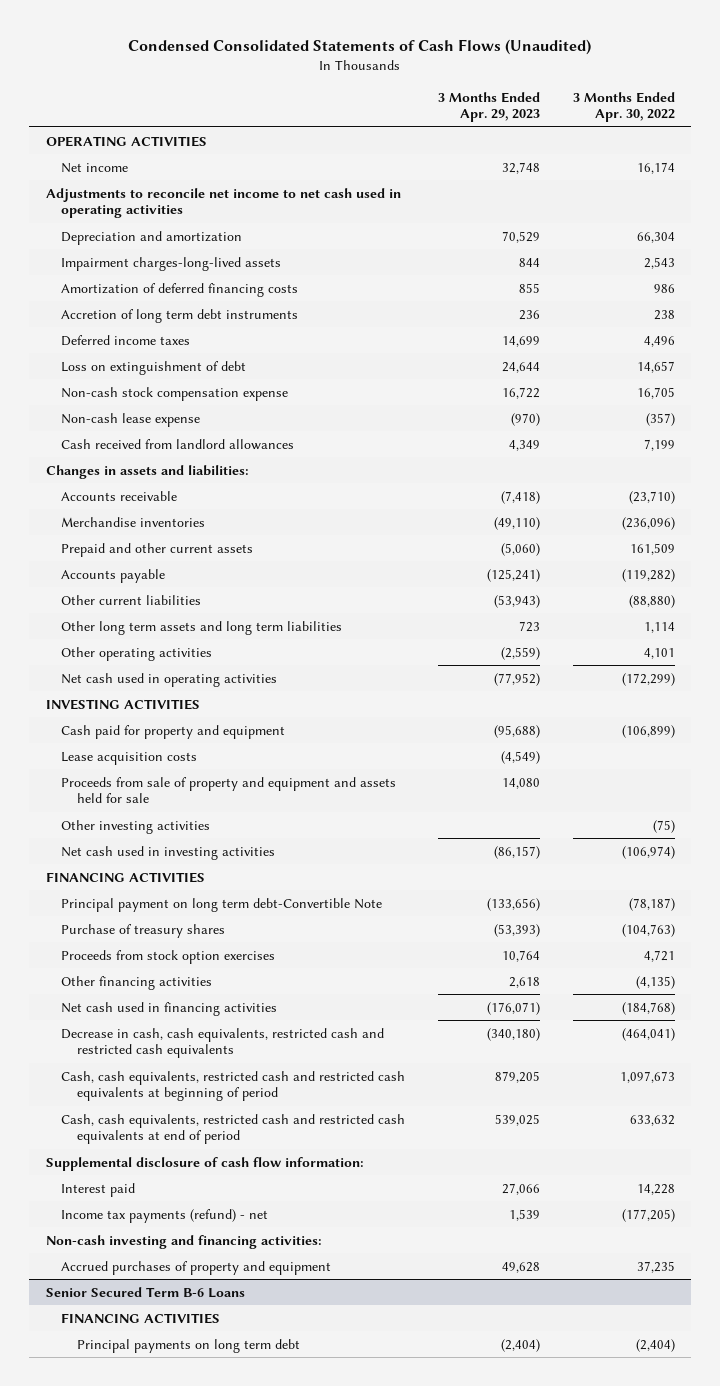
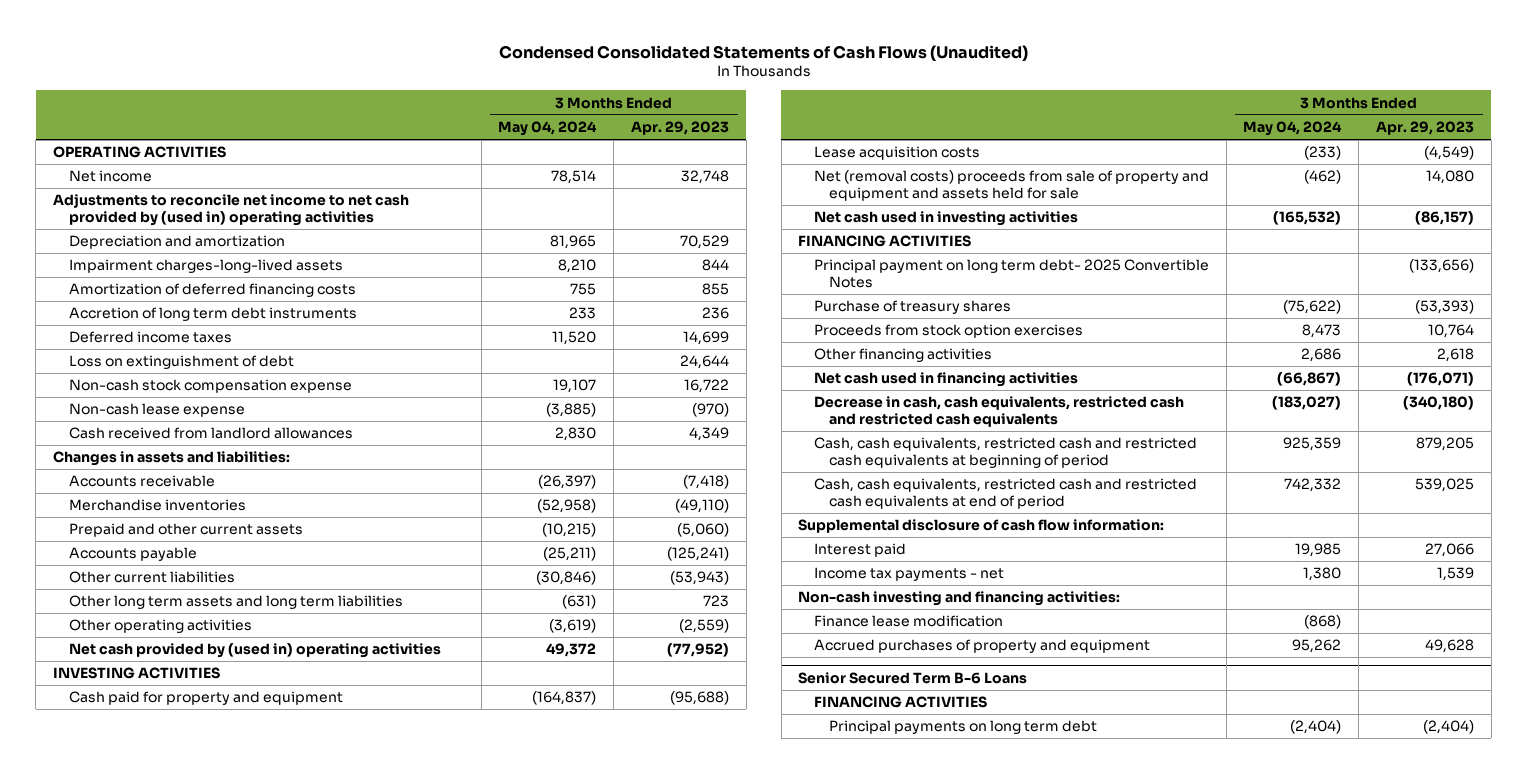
[572,91,675,122] 3 Months Ended Apr. 30, 2022 -> none
none -> [498,120,598,136] May 04, 2024
[45,187,401,219] Adjustments to reconcile net income to net cash used in operating activities -> [53,194,410,226] Adjustments to reconcile net income to net cash provided by (used in) operating activities
[61,672,278,687] Net cash used in operating activities -> [68,643,441,659] Net cash provided by (used in) operating activities
[61,819,211,834] Other investing activities -> none
[61,776,397,804] Proceeds from sale of property and equipment and assets held for sale -> [813,170,1209,201] Net (removal costs) proceeds from sale of property and equipment and assets held for sale
[61,897,383,912] Principal payment on long term debt-Convertible Note -> [813,259,1209,288] Principal payment on long term debt- 2025 Convertible Notes
[61,1208,269,1223] Income tax payments (refund) - net -> [813,567,1004,582] Income tax payments - net
none -> [813,615,1003,628] Finance lease modification

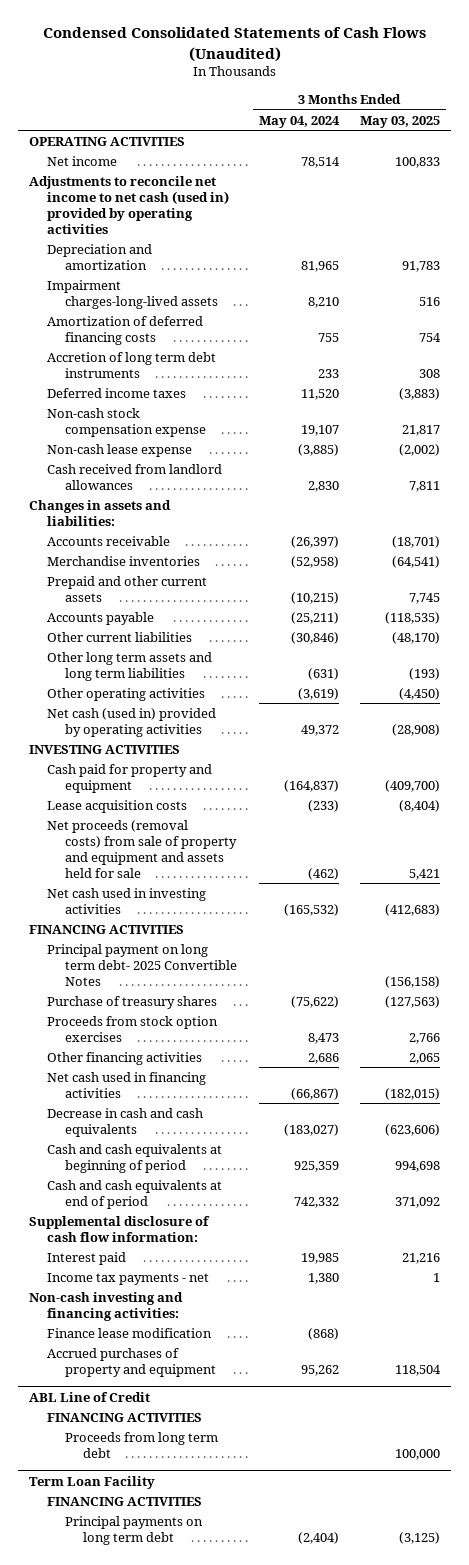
[630,120,729,135] Apr. 29, 2023 -> none
none -> [360,115,441,128] May 03, 2025
[53,194,410,226] Adjustments to reconcile net income to net cash provided by (used in) operating activities -> [28,175,229,234] Adjustments to reconcile net income to net cash (used in) provided by operating activities
[68,355,294,370] Loss on extinguishment of debt -> none
[68,643,441,659] Net cash provided by (used in) operating activities -> [46,707,216,737] Net cash (used in) provided by operating activities
[813,170,1209,201] Net (removal costs) proceeds from sale of property and equipment and assets held for sale -> [46,819,237,878] Net proceeds (removal costs) from sale of property and equipment and assets held for sale
[813,396,1184,427] Decrease in cash, cash equivalents, restricted cash and restricted cash equivalents -> [46,1107,203,1137] Decrease in cash and cash equivalents
[813,437,1197,468] Cash, cash equivalents, restricted cash and restricted cash equivalents at beginning of period -> [46,1143,222,1173] Cash and cash equivalents at beginning of period
[813,478,1197,509] Cash, cash equivalents, restricted cash and restricted cash equivalents at end of period -> [46,1179,222,1209] Cash and cash equivalents at end of period
[798,671,1028,684] Senior Secured Term B-6 Loans -> none
none -> [28,1391,150,1402] ABL Line of Credit
none -> [64,1431,218,1458] Proceeds from long term debt
none -> [28,1475,155,1489] Term Loan Facility
none -> [46,1496,202,1506] FINANCING ACTIVITIES

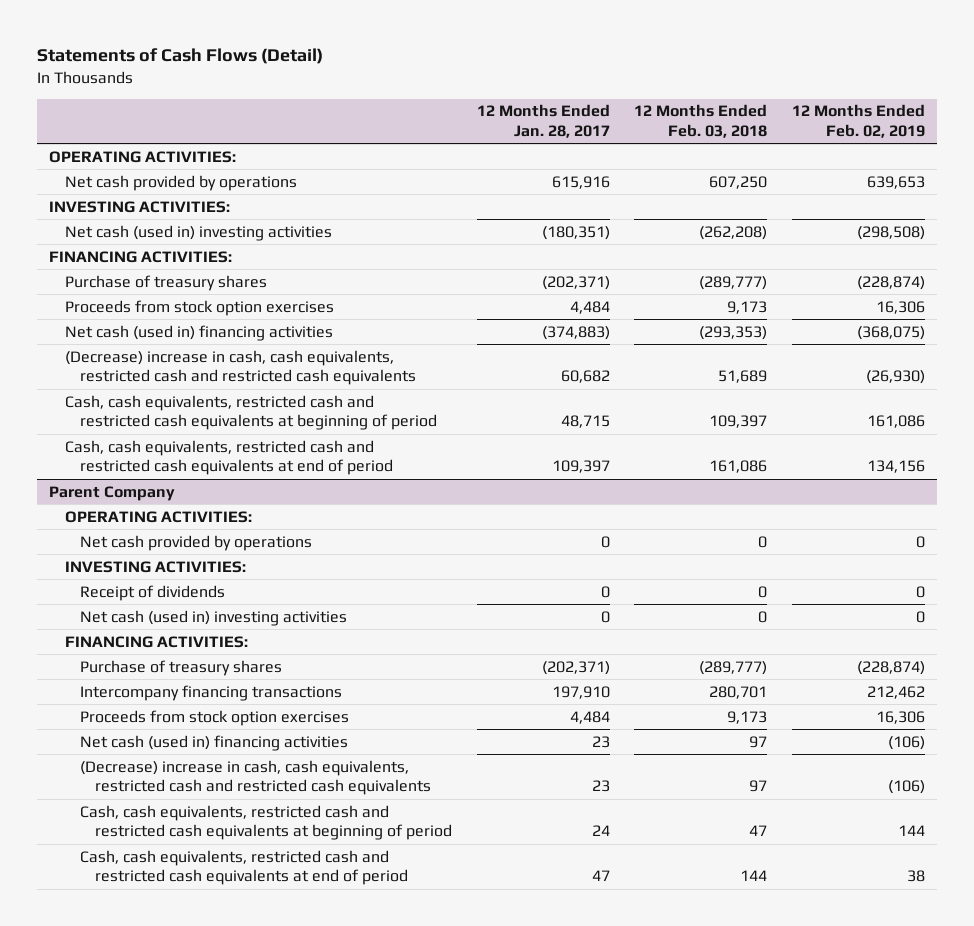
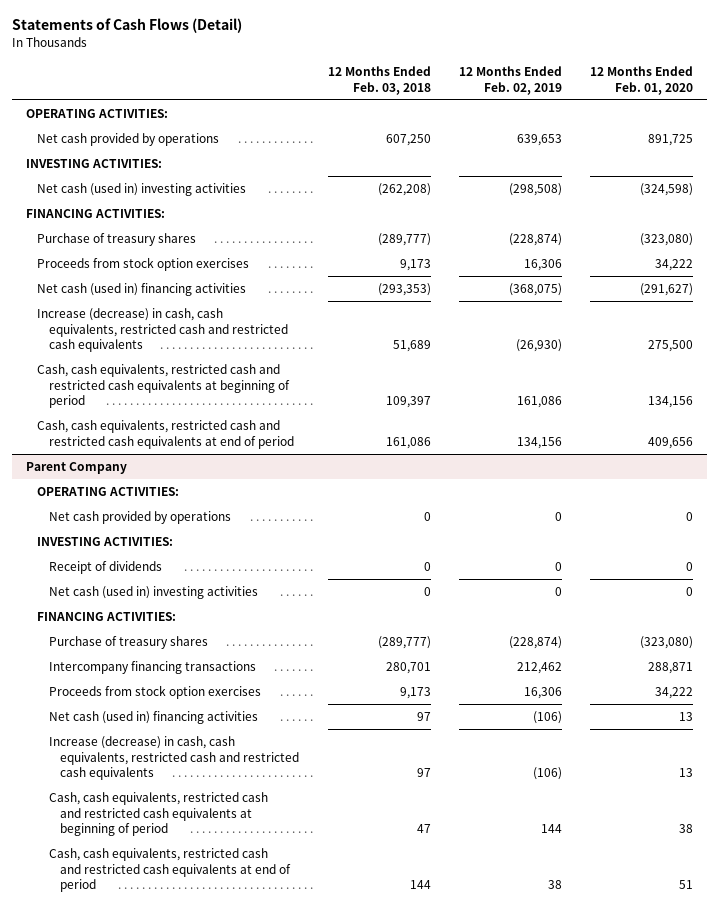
[476,104,610,138] 12 Months Ended Jan. 28, 2017 -> none
none -> [590,66,694,95] 12 Months Ended Feb. 01, 2020
[64,349,417,386] (Decrease) increase in cash, cash equivalents, restricted cash and restricted cash equivalents -> [37,308,288,353] Increase (decrease) in cash, cash equivalents, restricted cash and restricted cash equivalents
[80,759,432,796] (Decrease) increase in cash, cash equivalents, restricted cash and restricted cash equivalents -> [48,736,300,781] Increase (decrease) in cash, cash equivalents, restricted cash and restricted cash equivalents

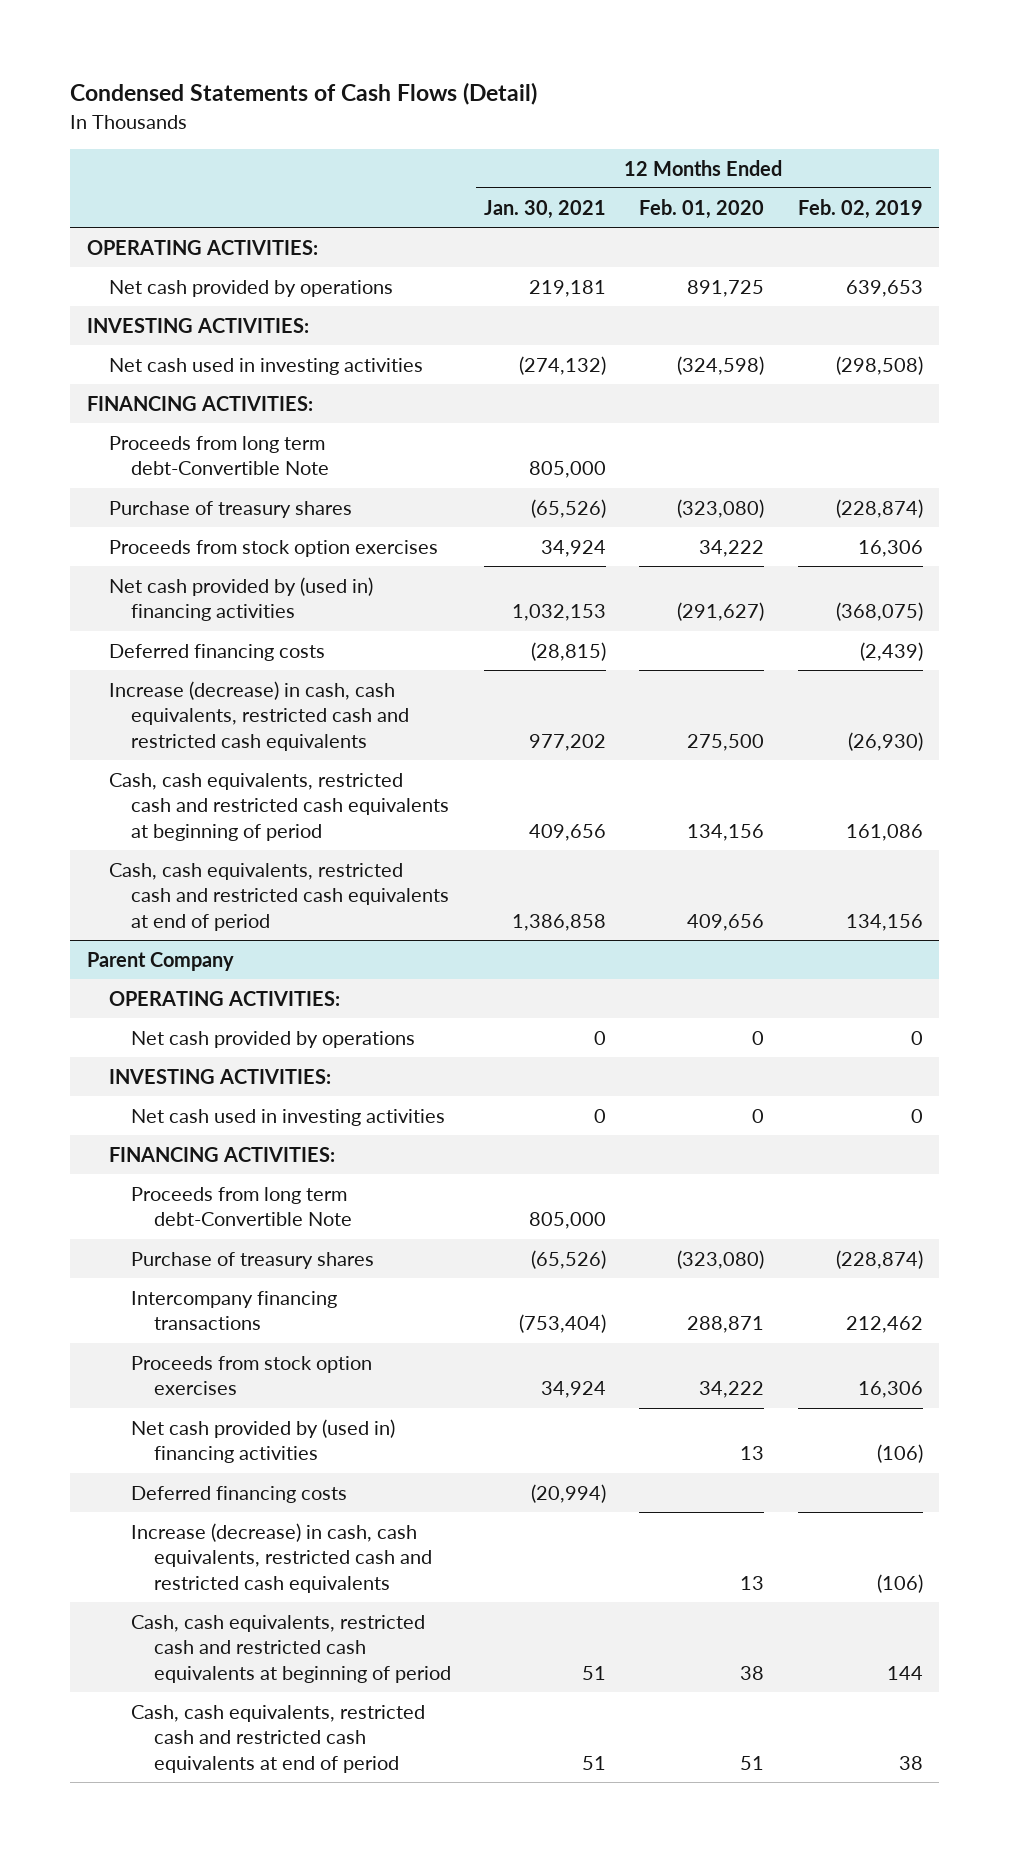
[11,18,242,34] Statements of Cash Flows (Detail) -> [70,82,538,106] Condensed Statements of Cash Flows (Detail)
[327,66,431,95] 12 Months Ended Feb. 03, 2018 -> none
none -> [483,199,606,219] Jan. 30, 2021
[37,183,247,197] Net cash (used in) investing activities -> [109,357,424,375] Net cash used in investing activities
none -> [109,435,330,476] Proceeds from long term debt-Convertible Note
[37,283,247,297] Net cash (used in) financing activities -> [109,576,374,622] Net cash provided by (used in) financing activities
none -> [109,643,326,661] Deferred financing costs
[48,561,162,575] Receipt of dividends -> none
[48,586,258,600] Net cash (used in) investing activities -> [131,1108,446,1126] Net cash used in investing activities
none -> [131,1186,352,1227] Proceeds from long term debt-Convertible Note
[48,711,258,725] Net cash (used in) financing activities -> [131,1418,396,1464] Net cash provided by (used in) financing activities
none -> [131,1485,348,1503] Deferred financing costs

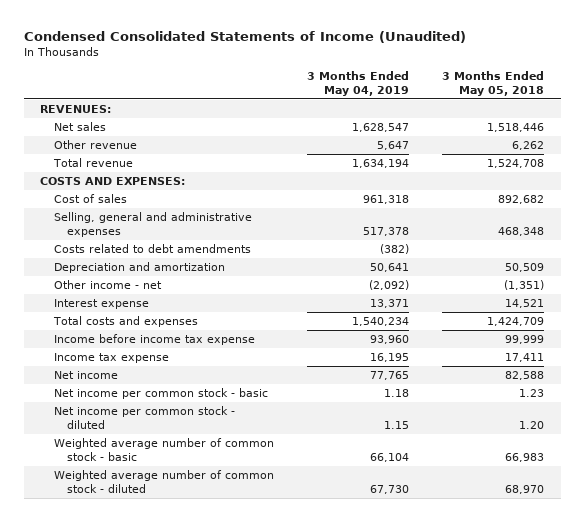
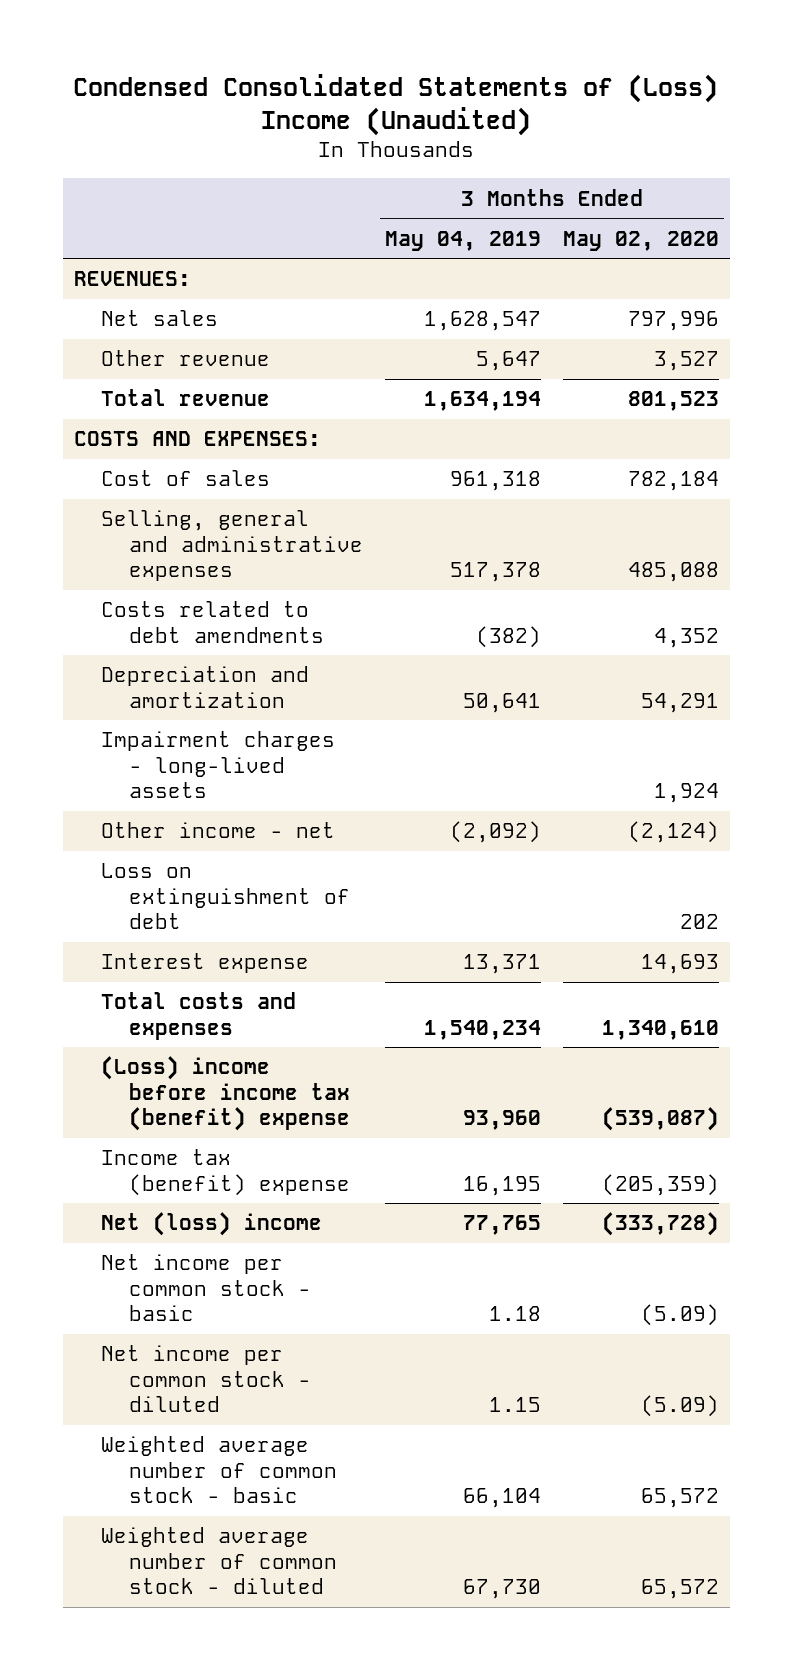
[23,31,466,44] Condensed Consolidated Statements of Income (Unaudited) -> [73,73,719,136] Condensed Consolidated Statements of (Loss) Income (Unaudited)
[442,71,545,96] 3 Months Ended May 05, 2018 -> none
none -> [562,230,719,251] May 02, 2020
none -> [101,731,336,798] Impairment charges - long-lived assets
none -> [101,863,351,929] Loss on extinguishment of debt
[53,334,255,346] Income before income tax expense -> [101,1056,351,1131] (Loss) income before income tax (benefit) expense
[53,353,169,364] Income tax expense -> [101,1149,351,1196] Income tax (benefit) expense
[53,371,118,380] Net income -> [101,1212,323,1237] Net (loss) income

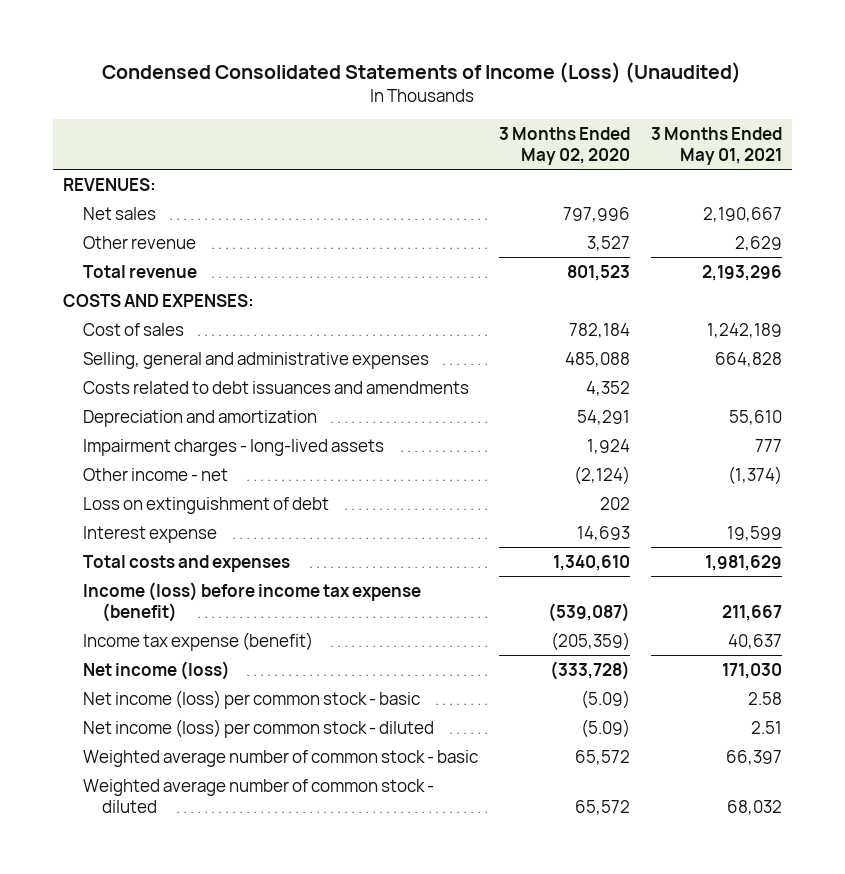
[73,73,719,136] Condensed Consolidated Statements of (Loss) Income (Unaudited) -> [102,62,742,84] Condensed Consolidated Statements of Income (Loss) (Unaudited)
[384,230,541,251] May 04, 2019 -> none
none -> [650,126,782,165] 3 Months Ended May 01, 2021
[101,601,325,643] Costs related to debt amendments -> [82,380,469,394] Costs related to debt issuances and amendments
[101,1056,351,1131] (Loss) income before income tax (benefit) expense -> [82,581,421,622] Income (loss) before income tax expense (benefit)
[101,1149,351,1196] Income tax (benefit) expense -> [82,631,313,651] Income tax expense (benefit)
[101,1212,323,1237] Net (loss) income -> [82,660,230,680] Net income (loss)
[101,1254,312,1321] Net income per common stock - basic -> [82,689,420,709] Net income (loss) per common stock - basic
[101,1345,312,1412] Net income per common stock - diluted -> [82,718,434,738] Net income (loss) per common stock - diluted

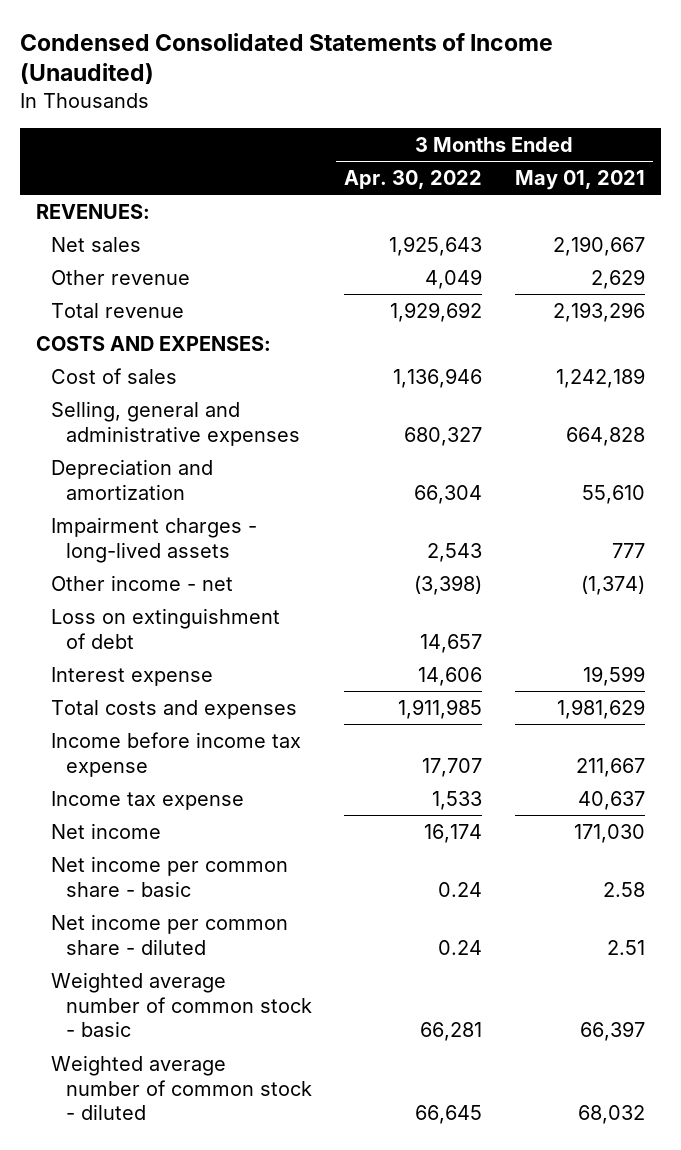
[102,62,742,84] Condensed Consolidated Statements of Income (Loss) (Unaudited) -> [19,32,553,85] Condensed Consolidated Statements of Income (Unaudited)
[498,126,630,165] 3 Months Ended May 02, 2020 -> none
none -> [344,170,483,190] Apr. 30, 2022
[82,380,469,394] Costs related to debt issuances and amendments -> none
[82,581,421,622] Income (loss) before income tax expense (benefit) -> [50,731,301,777] Income before income tax expense
[82,631,313,651] Income tax expense (benefit) -> [50,790,244,810] Income tax expense
[82,660,230,680] Net income (loss) -> [50,822,161,839] Net income
[82,689,420,709] Net income (loss) per common stock - basic -> [50,855,288,897] Net income per common share - basic
[82,718,434,738] Net income (loss) per common stock - diluted -> [50,913,288,955] Net income per common share - diluted

